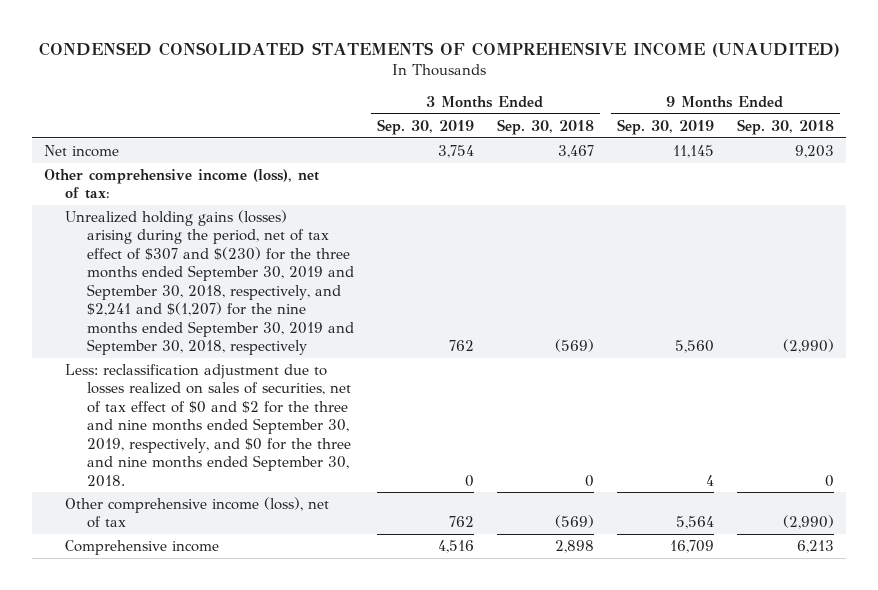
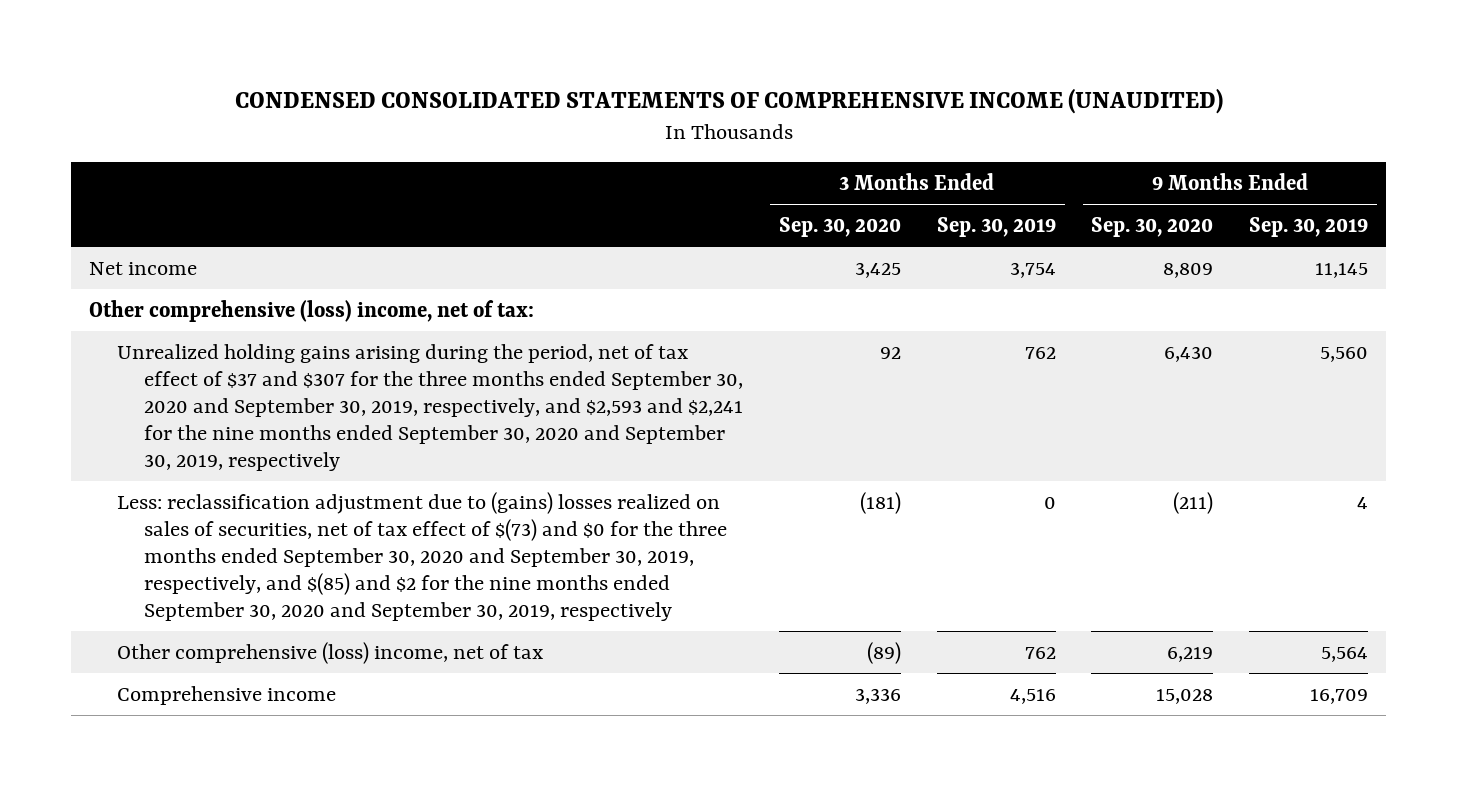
[496,118,594,135] Sep. 30, 2018 -> none
[737,118,835,135] Sep. 30, 2018 -> none
none -> [778,216,901,237] Sep. 30, 2020
none -> [1091,216,1214,237] Sep. 30, 2020
[43,168,319,200] Other comprehensive income (loss), net of tax: -> [89,299,535,322] Other comprehensive (loss) income, net of tax:
[65,209,354,356] Unrealized holding gains (losses) arising during the period, net of tax effect of $307 and $(230) for the three months ended September 30, 2019 and September 30, 2018, respectively, and $2,241 and $(1,207) for the nine months ended September 30, 2019 and September 30, 2018, respectively -> [116,343,743,471] Unrealized holding gains arising during the period, net of tax effect of $37 and $307 for the three months ended September 30, 2020 and September 30, 2019, respectively, and $2,593 and $2,241 for the nine months ended September 30, 2020 and September 30, 2019, respectively
[65,363,351,487] Less: reclassification adjustment due to losses realized on sales of securities, net of tax effect of $0 and $2 for the three and nine months ended September 30, 2019, respectively, and $0 for the three and nine months ended September 30, 2018. -> [116,491,727,621] Less: reclassification adjustment due to (gains) losses realized on sales of securities, net of tax effect of $(73) and $0 for the three months ended September 30, 2020 and September 30, 2019, respectively, and $(85) and $2 for the nine months ended September 30, 2020 and September 30, 2019, respectively
[65,496,330,529] Other comprehensive income (loss), net of tax -> [116,641,543,664] Other comprehensive (loss) income, net of tax

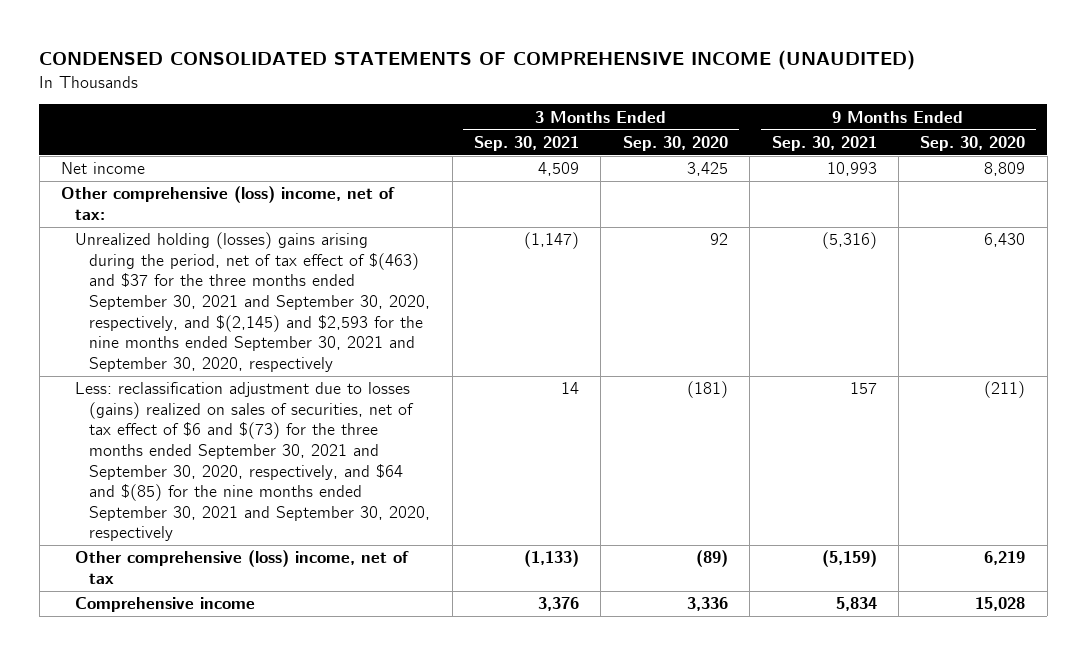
[936,216,1056,237] Sep. 30, 2019 -> none
[1249,216,1369,237] Sep. 30, 2019 -> none
none -> [474,135,580,151] Sep. 30, 2021
none -> [771,135,877,151] Sep. 30, 2021
[116,343,743,471] Unrealized holding gains arising during the period, net of tax effect of $37 and $307 for the three months ended September 30, 2020 and September 30, 2019, respectively, and $2,593 and $2,241 for the nine months ended September 30, 2020 and September 30, 2019, respectively -> [75,232,431,372] Unrealized holding (losses) gains arising during the period, net of tax effect of $(463) and $37 for the three months ended September 30, 2021 and September 30, 2020, respectively, and $(2,145) and $2,593 for the nine months ended September 30, 2021 and September 30, 2020, respectively
[116,491,727,621] Less: reclassification adjustment due to (gains) losses realized on sales of securities, net of tax effect of $(73) and $0 for the three months ended September 30, 2020 and September 30, 2019, respectively, and $(85) and $2 for the nine months ended September 30, 2020 and September 30, 2019, respectively -> [75,382,431,542] Less: reclassification adjustment due to losses (gains) realized on sales of securities, net of tax effect of $6 and $(73) for the three months ended September 30, 2021 and September 30, 2020, respectively, and $64 and $(85) for the nine months ended September 30, 2021 and September 30, 2020, respectively

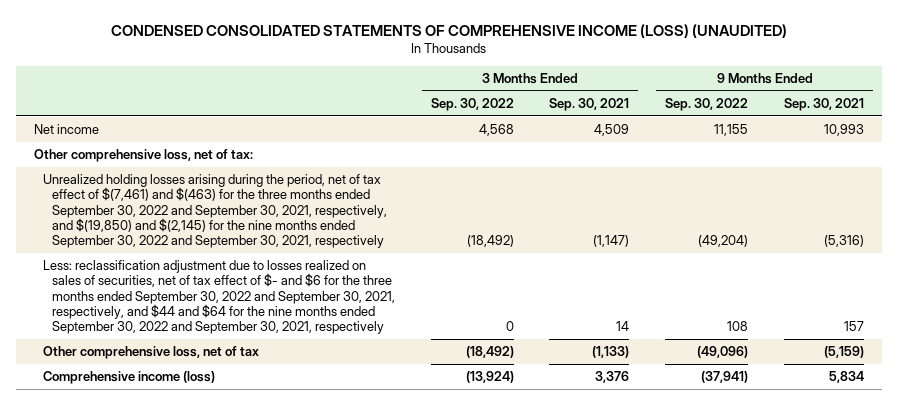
[39,50,916,71] CONDENSED CONSOLIDATED STATEMENTS OF COMPREHENSIVE INCOME (UNAUDITED) -> [110,23,787,38] CONDENSED CONSOLIDATED STATEMENTS OF COMPREHENSIVE INCOME (LOSS) (UNAUDITED)
[622,135,728,151] Sep. 30, 2020 -> none
[920,135,1026,151] Sep. 30, 2020 -> none
none -> [430,97,514,111] Sep. 30, 2022
none -> [665,97,749,111] Sep. 30, 2022
[61,186,396,220] Other comprehensive (loss) income, net of tax: -> [33,149,253,163] Other comprehensive loss, net of tax:
[75,232,431,372] Unrealized holding (losses) gains arising during the period, net of tax effect of $(463) and $37 for the three months ended September 30, 2021 and September 30, 2020, respectively, and $(2,145) and $2,593 for the nine months ended September 30, 2021 and September 30, 2020, respectively -> [42,174,387,249] Unrealized holding losses arising during the period, net of tax effect of $(7,461) and $(463) for the three months ended September 30, 2022 and September 30, 2021, respectively, and $(19,850) and $(2,145) for the nine months ended September 30, 2022 and September 30, 2021, respectively
[75,382,431,542] Less: reclassification adjustment due to losses (gains) realized on sales of securities, net of tax effect of $6 and $(73) for the three months ended September 30, 2021 and September 30, 2020, respectively, and $64 and $(85) for the nine months ended September 30, 2021 and September 30, 2020, respectively -> [42,260,395,335] Less: reclassification adjustment due to losses realized on sales of securities, net of tax effect of $- and $6 for the three months ended September 30, 2022 and September 30, 2021, respectively, and $44 and $64 for the nine months ended September 30, 2022 and September 30, 2021, respectively
[75,550,410,584] Other comprehensive (loss) income, net of tax -> [42,346,259,360] Other comprehensive loss, net of tax
[75,597,256,613] Comprehensive income -> [42,371,215,385] Comprehensive income (loss)

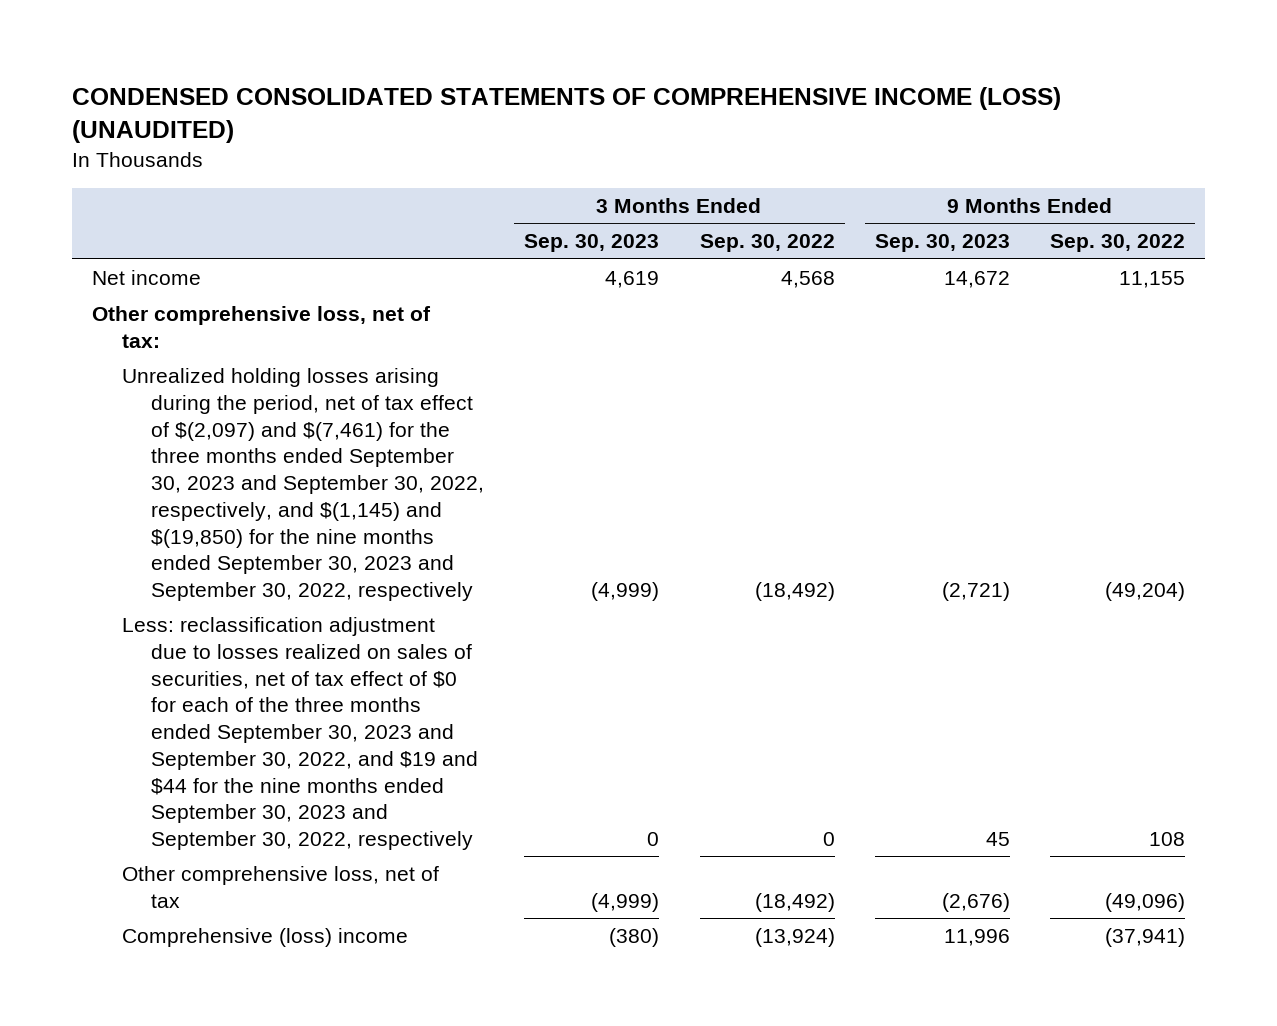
[549,97,630,111] Sep. 30, 2021 -> none
[784,97,865,111] Sep. 30, 2021 -> none
none -> [524,234,660,253] Sep. 30, 2023
none -> [874,234,1010,253] Sep. 30, 2023
[42,174,387,249] Unrealized holding losses arising during the period, net of tax effect of $(7,461) and $(463) for the three months ended September 30, 2022 and September 30, 2021, respectively, and $(19,850) and $(2,145) for the nine months ended September 30, 2022 and September 30, 2021, respectively -> [121,368,485,602] Unrealized holding losses arising during the period, net of tax effect of $(2,097) and $(7,461) for the three months ended September 30, 2023 and September 30, 2022, respectively, and $(1,145) and $(19,850) for the nine months ended September 30, 2023 and September 30, 2022, respectively
[42,260,395,335] Less: reclassification adjustment due to losses realized on sales of securities, net of tax effect of $- and $6 for the three months ended September 30, 2022 and September 30, 2021, respectively, and $44 and $64 for the nine months ended September 30, 2022 and September 30, 2021, respectively -> [121,617,479,851] Less: reclassification adjustment due to losses realized on sales of securities, net of tax effect of $0 for each of the three months ended September 30, 2023 and September 30, 2022, and $19 and $44 for the nine months ended September 30, 2023 and September 30, 2022, respectively
[42,371,215,385] Comprehensive income (loss) -> [121,928,408,948] Comprehensive (loss) income

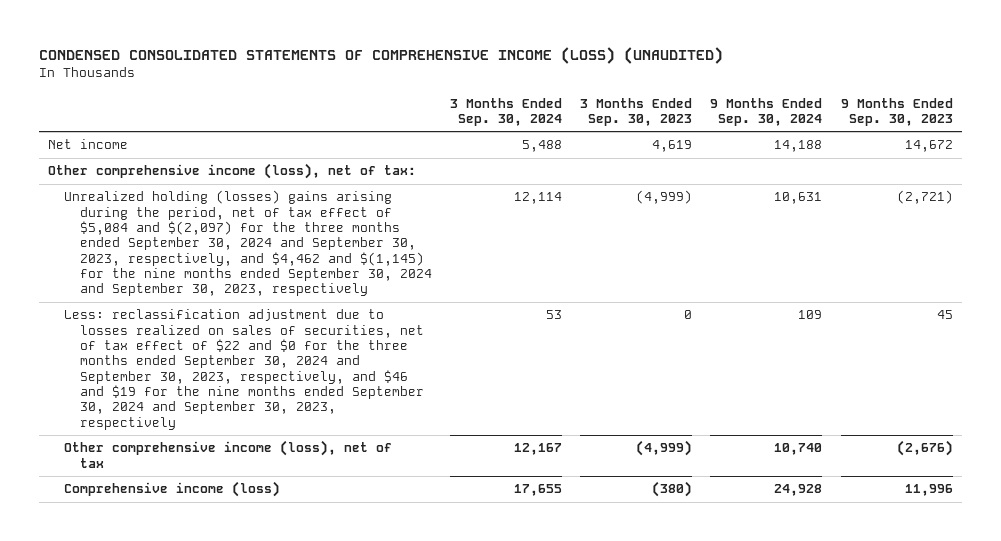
[699,234,835,253] Sep. 30, 2022 -> none
[1049,234,1185,253] Sep. 30, 2022 -> none
none -> [450,97,563,126] 3 Months Ended Sep. 30, 2024
none -> [710,97,823,126] 9 Months Ended Sep. 30, 2024
[92,306,432,348] Other comprehensive loss, net of tax: -> [48,163,417,180] Other comprehensive income (loss), net of tax:
[121,368,485,602] Unrealized holding losses arising during the period, net of tax effect of $(2,097) and $(7,461) for the three months ended September 30, 2023 and September 30, 2022, respectively, and $(1,145) and $(19,850) for the nine months ended September 30, 2023 and September 30, 2022, respectively -> [64,190,432,297] Unrealized holding (losses) gains arising during the period, net of tax effect of $5,084 and $(2,097) for the three months ended September 30, 2024 and September 30, 2023, respectively, and $4,462 and $(1,145) for the nine months ended September 30, 2024 and September 30, 2023, respectively
[121,617,479,851] Less: reclassification adjustment due to losses realized on sales of securities, net of tax effect of $0 for each of the three months ended September 30, 2023 and September 30, 2022, and $19 and $44 for the nine months ended September 30, 2023 and September 30, 2022, respectively -> [64,309,424,430] Less: reclassification adjustment due to losses realized on sales of securities, net of tax effect of $22 and $0 for the three months ended September 30, 2024 and September 30, 2023, respectively, and $46 and $19 for the nine months ended September 30, 2024 and September 30, 2023, respectively
[121,866,439,908] Other comprehensive loss, net of tax -> [64,440,393,468] Other comprehensive income (loss), net of tax
[121,928,408,948] Comprehensive (loss) income -> [64,481,281,498] Comprehensive income (loss)

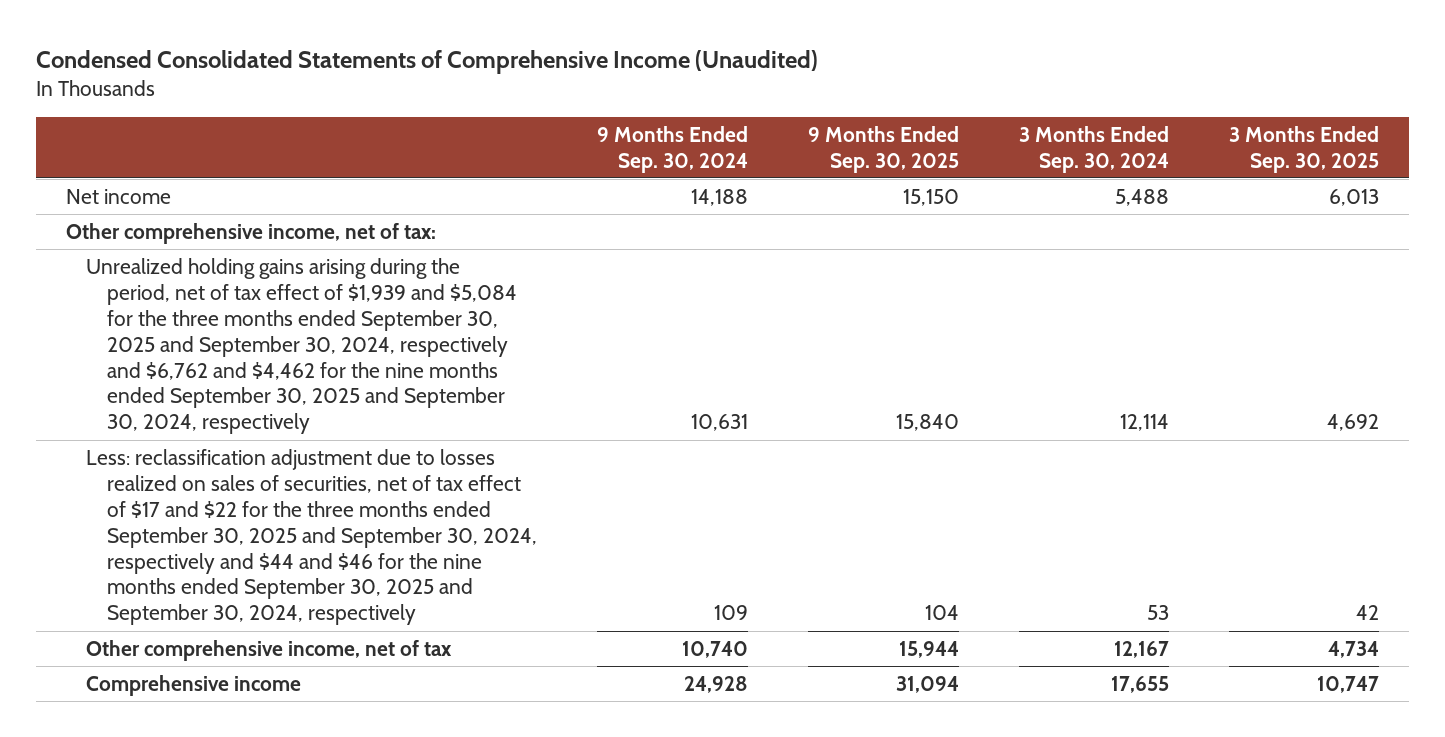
[39,46,724,64] CONDENSED CONSOLIDATED STATEMENTS OF COMPREHENSIVE INCOME (LOSS) (UNAUDITED) -> [35,50,818,75] Condensed Consolidated Statements of Comprehensive Income (Unaudited)
[580,97,693,126] 3 Months Ended Sep. 30, 2023 -> none
[840,97,953,126] 9 Months Ended Sep. 30, 2023 -> none
none -> [808,125,960,173] 9 Months Ended Sep. 30, 2025
none -> [1229,125,1380,173] 3 Months Ended Sep. 30, 2025
[48,163,417,180] Other comprehensive income (loss), net of tax: -> [65,222,436,244] Other comprehensive income, net of tax:
[64,190,432,297] Unrealized holding (losses) gains arising during the period, net of tax effect of $5,084 and $(2,097) for the three months ended September 30, 2024 and September 30, 2023, respectively, and $4,462 and $(1,145) for the nine months ended September 30, 2024 and September 30, 2023, respectively -> [86,257,517,435] Unrealized holding gains arising during the period, net of tax effect of $1,939 and $5,084 for the three months ended September 30, 2025 and September 30, 2024, respectively and $6,762 and $4,462 for the nine months ended September 30, 2025 and September 30, 2024, respectively
[64,309,424,430] Less: reclassification adjustment due to losses realized on sales of securities, net of tax effect of $22 and $0 for the three months ended September 30, 2024 and September 30, 2023, respectively, and $46 and $19 for the nine months ended September 30, 2024 and September 30, 2023, respectively -> [86,448,537,626] Less: reclassification adjustment due to losses realized on sales of securities, net of tax effect of $17 and $22 for the three months ended September 30, 2025 and September 30, 2024, respectively and $44 and $46 for the nine months ended September 30, 2025 and September 30, 2024, respectively
[64,440,393,468] Other comprehensive income (loss), net of tax -> [86,639,453,661] Other comprehensive income, net of tax
[64,481,281,498] Comprehensive income (loss) -> [86,674,302,696] Comprehensive income

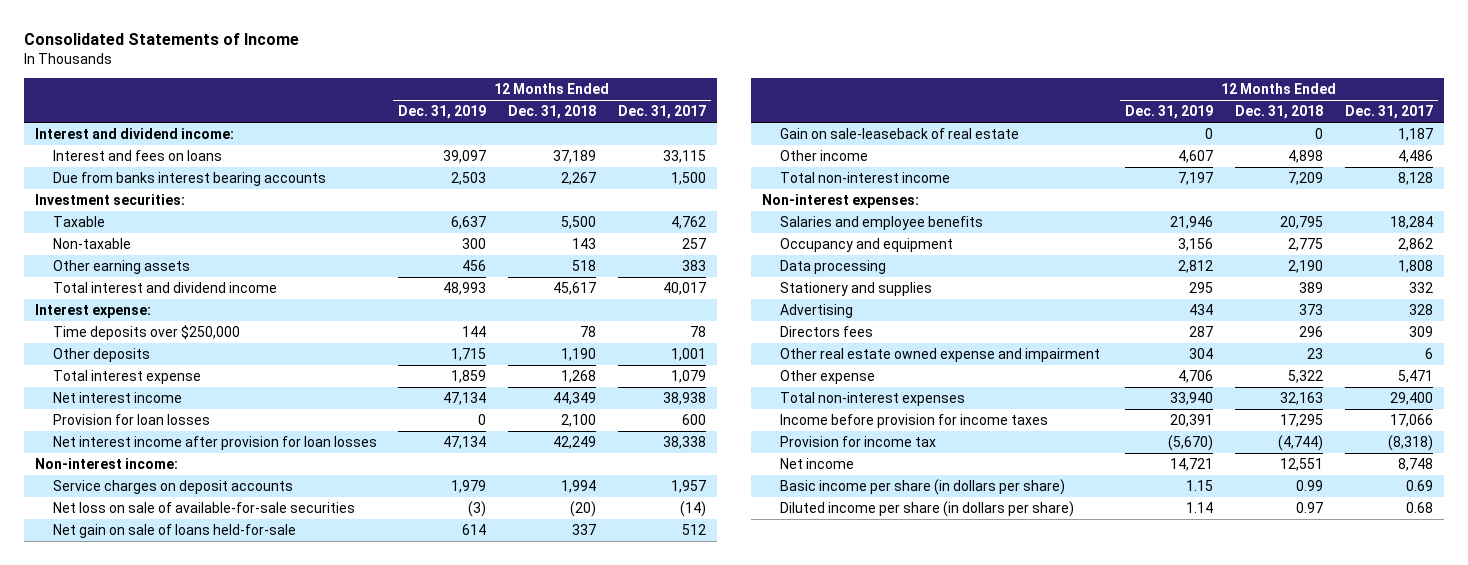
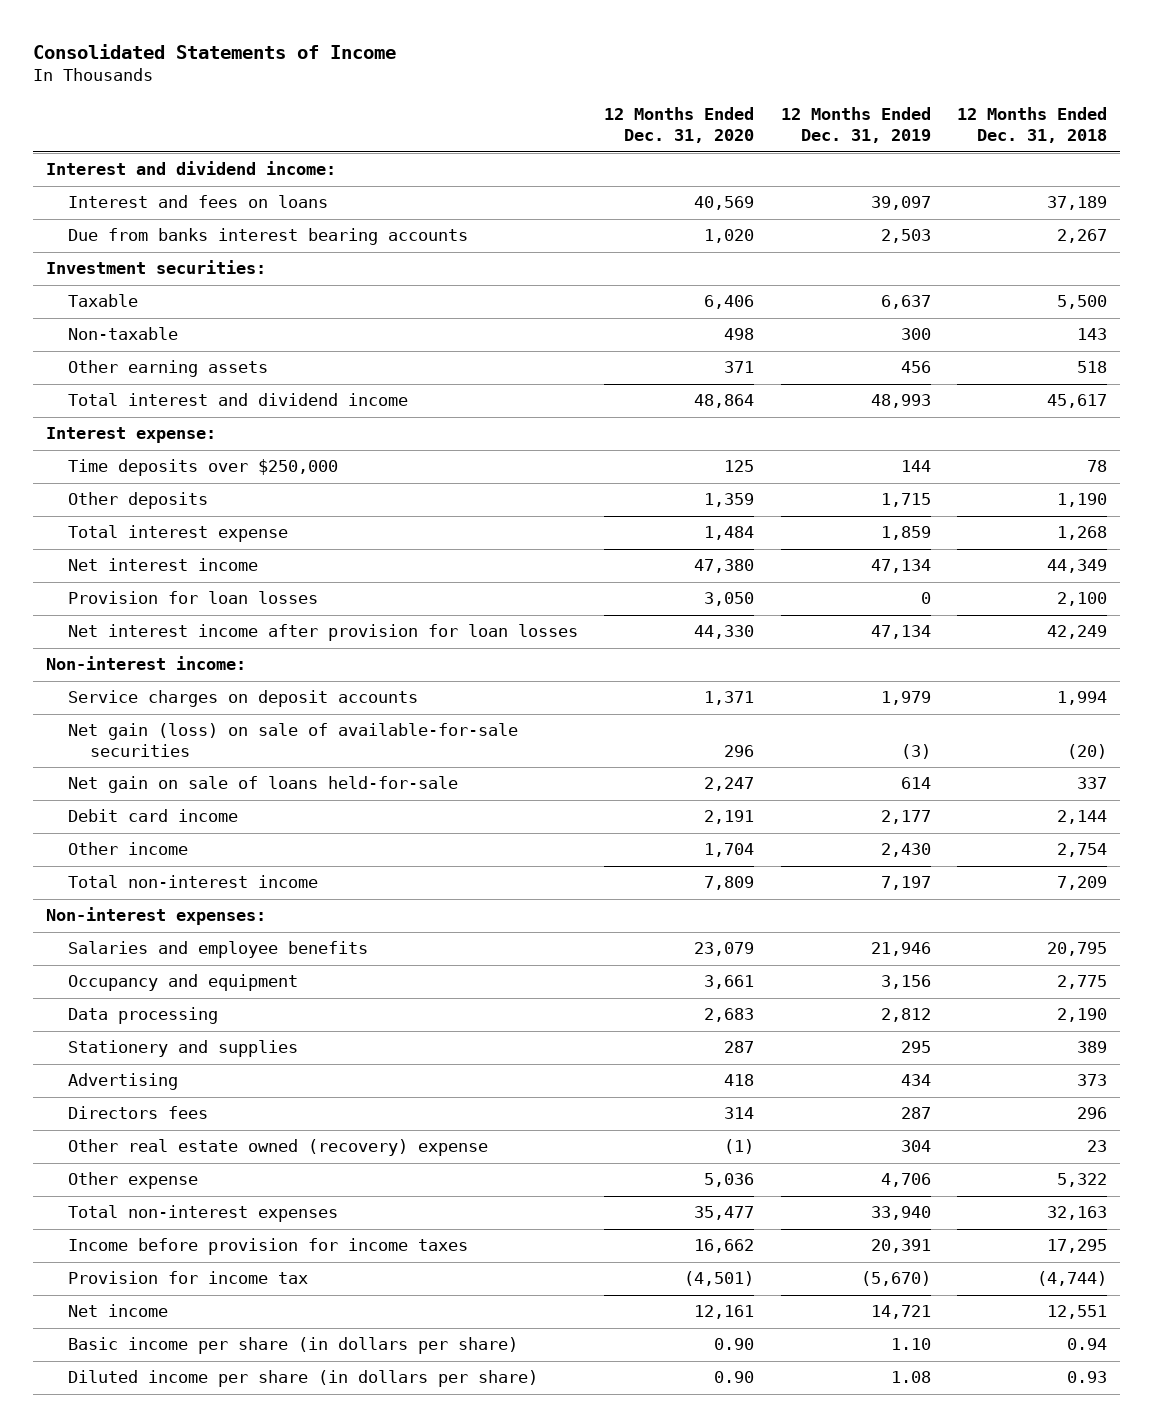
[617,105,706,120] Dec. 31, 2017 -> none
none -> [604,107,755,144] 12 Months Ended Dec. 31, 2020
[52,502,355,514] Net loss on sale of available-for-sale securities -> [67,723,518,758] Net gain (loss) on sale of available-for-sale securities
[779,128,1019,140] Gain on sale-leaseback of real estate -> none
none -> [67,809,238,823] Debit card income
[1178,150,1214,164] 4,607 -> [880,843,931,858] 2,430
[1288,150,1324,164] 4,898 -> [1056,843,1107,858] 2,754
[779,348,1100,363] Other real estate owned expense and impairment -> [67,1139,488,1157] Other real estate owned (recovery) expense
[1186,480,1214,492] 1.15 -> [890,1338,931,1351] 1.10
[1296,480,1324,492] 0.99 -> [1066,1338,1107,1351] 0.94
[1186,502,1214,514] 1.14 -> [890,1371,931,1384] 1.08
[1296,502,1324,514] 0.97 -> [1066,1371,1107,1384] 0.93

